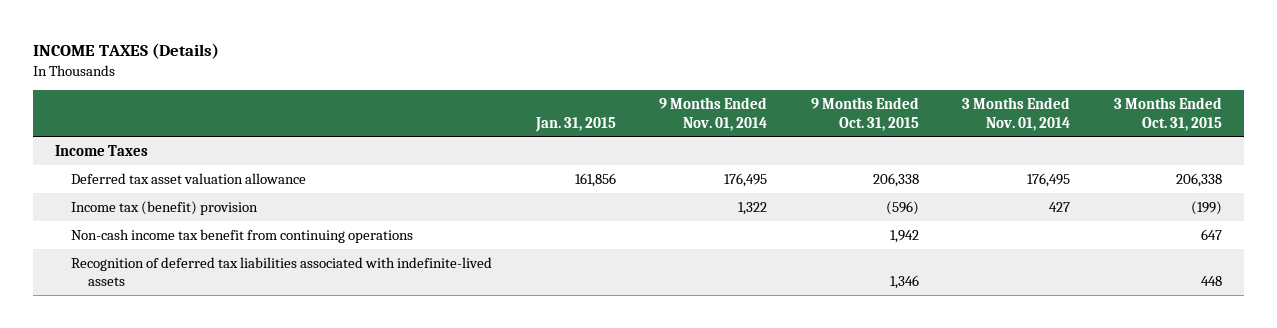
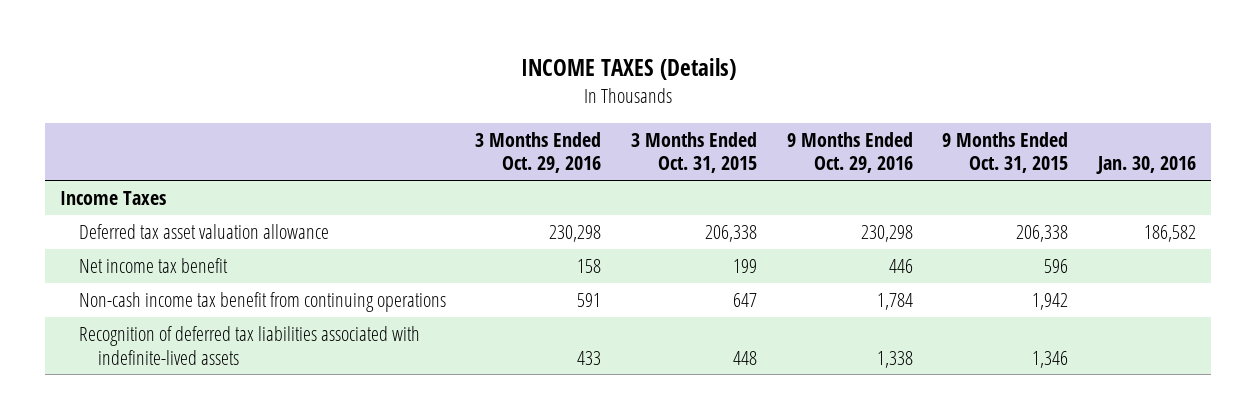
[534,116,616,132] Jan. 31, 2015 -> none
[659,96,768,131] 9 Months Ended Nov. 01, 2014 -> none
[962,96,1071,131] 3 Months Ended Nov. 01, 2014 -> none
none -> [475,131,602,174] 3 Months Ended Oct. 29, 2016
none -> [786,131,913,174] 9 Months Ended Oct. 29, 2016
none -> [1095,156,1196,175] Jan. 30, 2016
[71,200,259,215] Income tax (benefit) provision -> [78,257,228,273] Net income tax benefit
[885,200,919,215] (596) -> [1044,258,1069,273] 596
[1190,200,1222,215] (199) -> [732,258,757,273] 199

